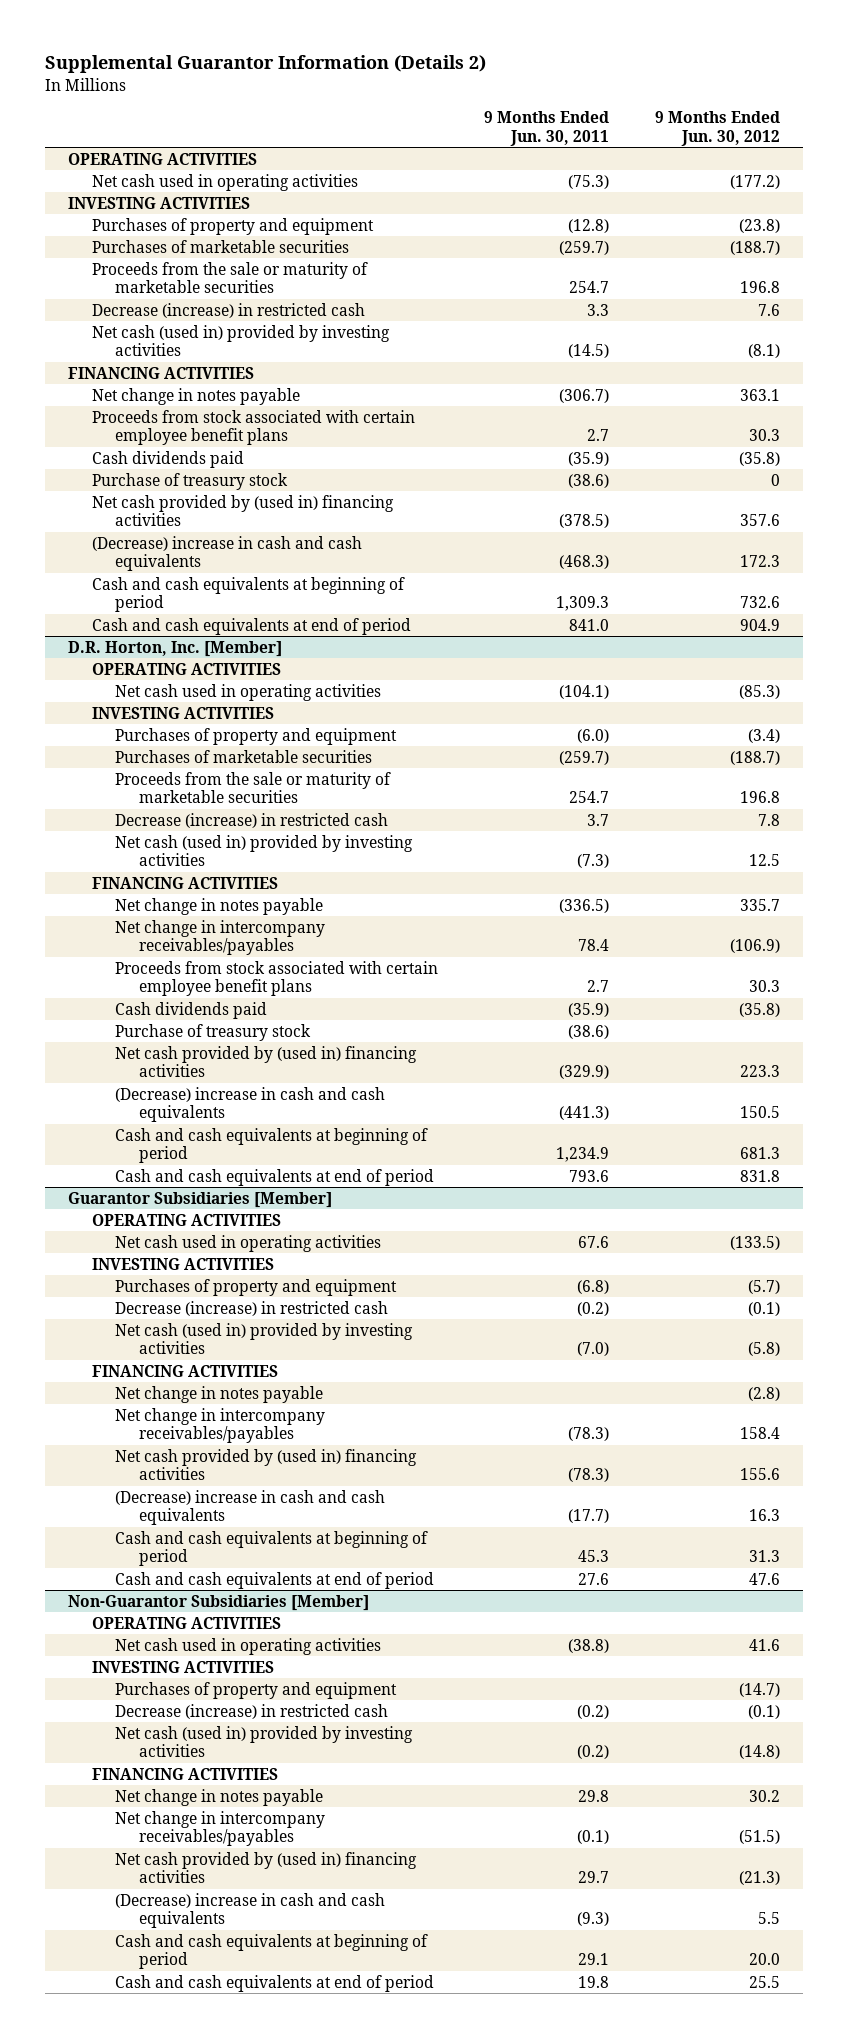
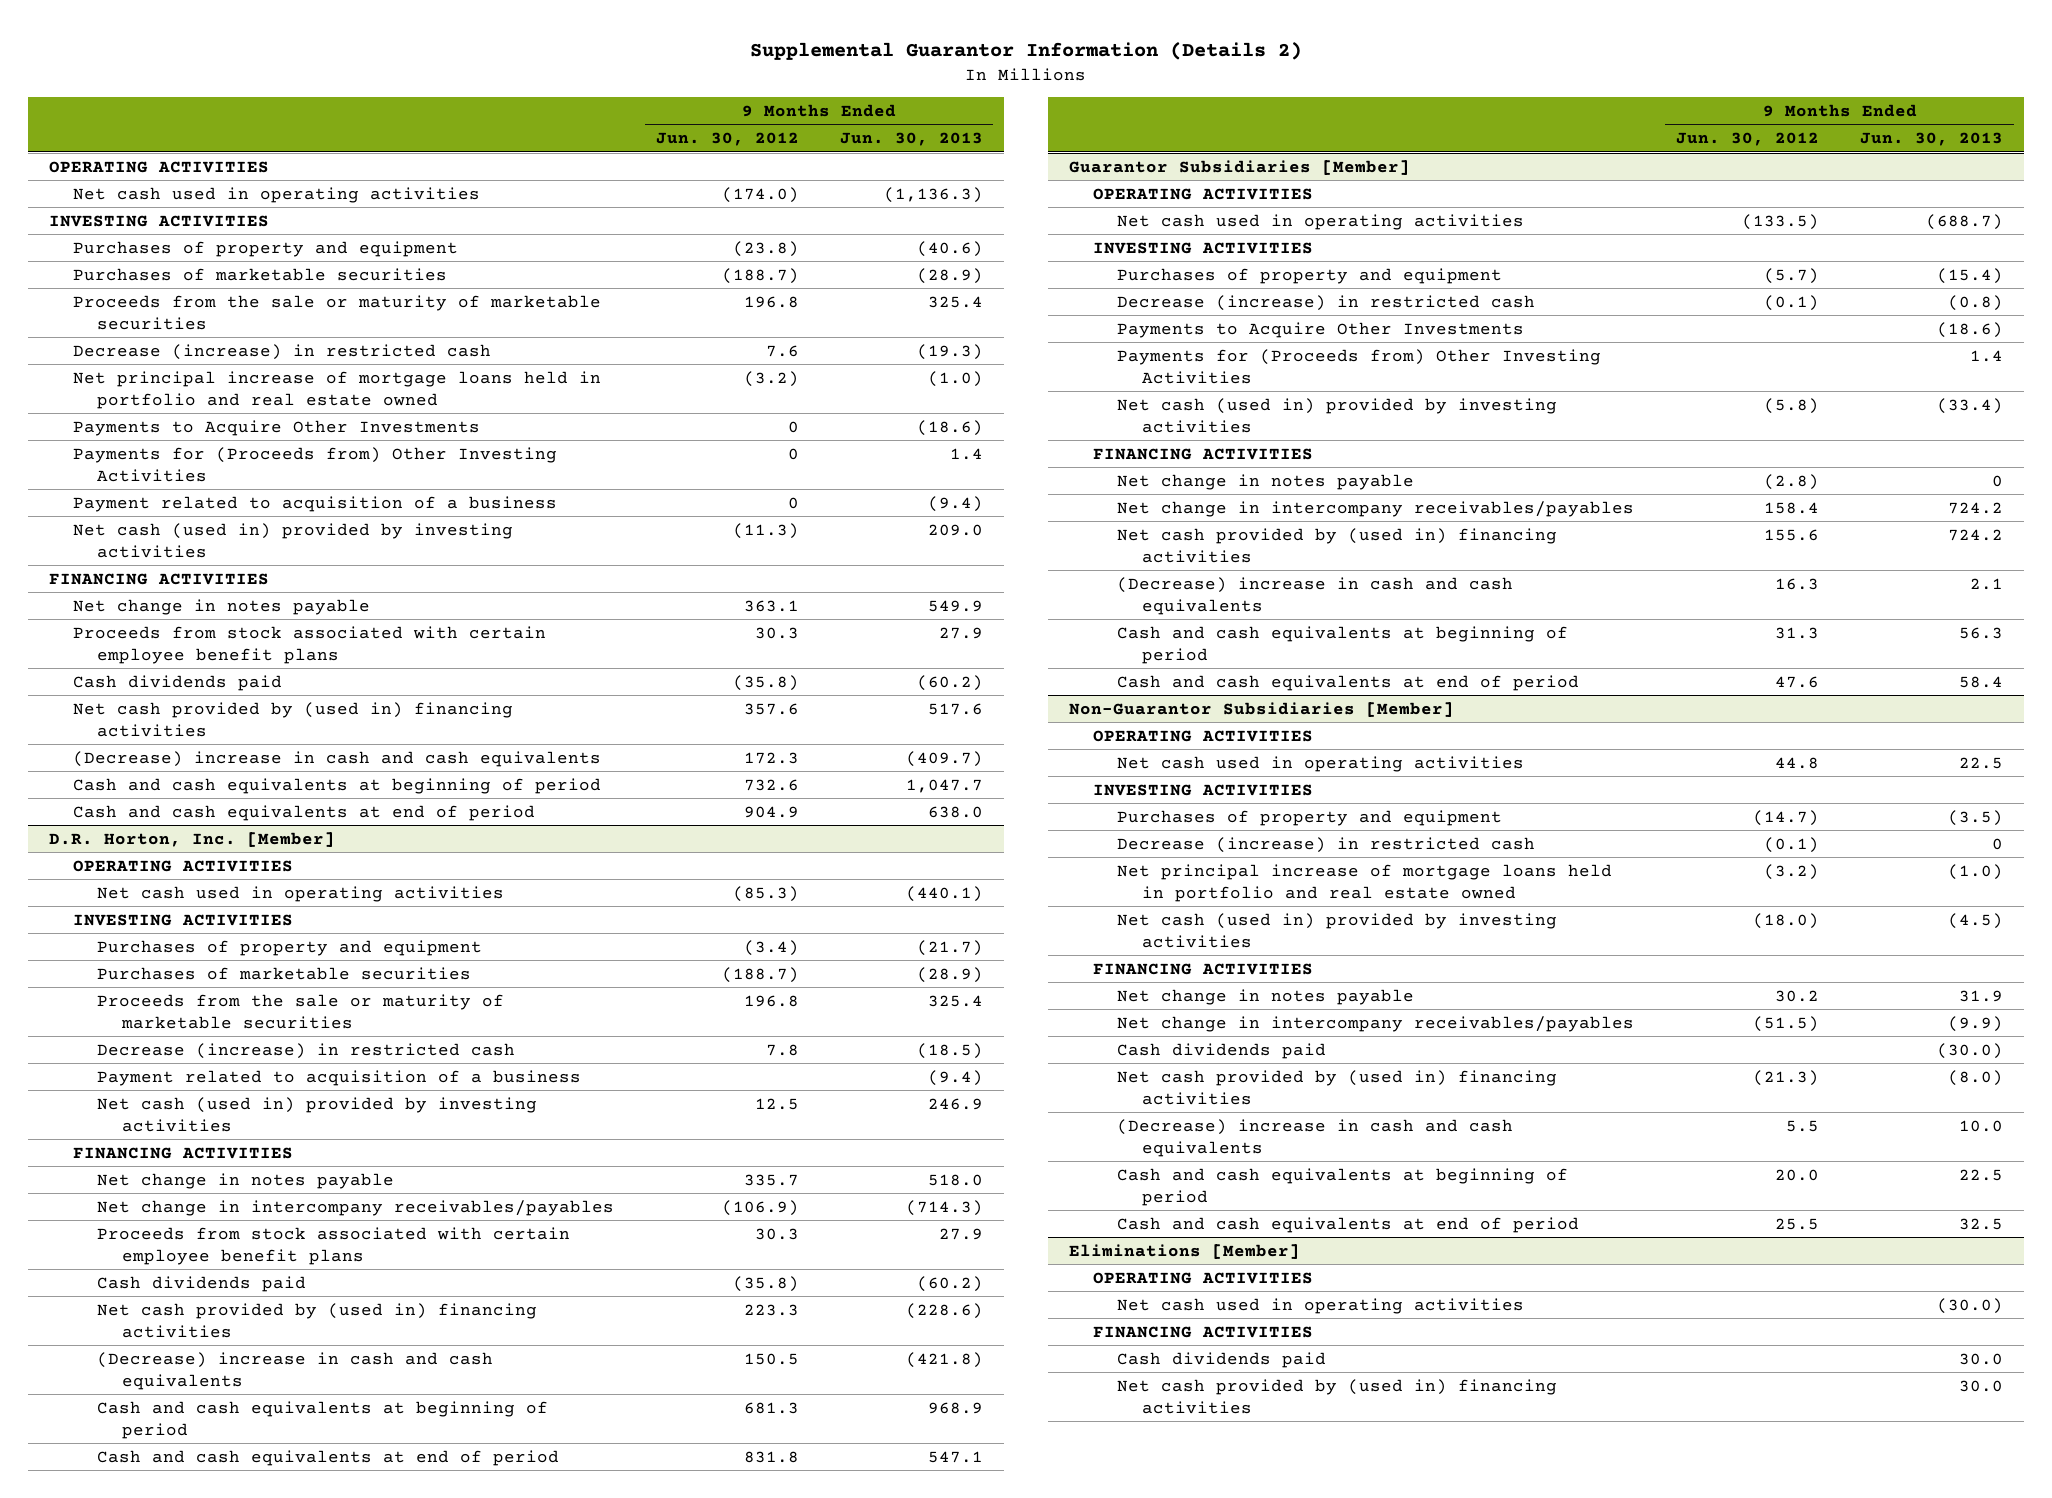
[484,111,610,146] 9 Months Ended Jun. 30, 2011 -> none
none -> [840,132,984,147] Jun. 30, 2013
[729,174,780,189] (177.2) -> [721,186,799,203] (174.0)
none -> [73,370,602,409] Net principal increase of mortgage loans held in portfolio and real estate owned
none -> [73,419,481,436] Payments to Acquire Other Investments
none -> [73,446,558,482] Payments for (Proceeds from) Other Investing Activities
none -> [73,495,558,512] Payment related to acquisition of a business
[747,344,780,359] (8.1) -> [732,522,799,539] (11.3)
[91,472,288,490] Purchase of treasury stock -> none
none -> [97,1069,582,1086] Payment related to acquisition of a business
[115,1023,312,1041] Purchase of treasury stock -> none
none -> [1117,321,1525,338] Payments to Acquire Other Investments
none -> [1117,348,1602,384] Payments for (Proceeds from) Other Investing Activities
[748,1638,780,1651] 41.6 -> [1774,756,1819,769] 44.8
none -> [1117,863,1613,902] Net principal increase of mortgage loans held in portfolio and real estate owned
[738,1745,780,1760] (14.8) -> [1752,912,1819,929] (18.0)
none -> [1117,1042,1327,1059] Cash dividends paid
none -> [1068,1243,1300,1259] Eliminations [Member]
none -> [1093,1271,1314,1284] OPERATING ACTIVITIES
none -> [1117,1297,1525,1314] Net cash used in operating activities
none -> [1093,1325,1314,1338] FINANCING ACTIVITIES
none -> [1117,1351,1327,1368] Cash dividends paid
none -> [1117,1378,1558,1414] Net cash provided by (used in) financing activities

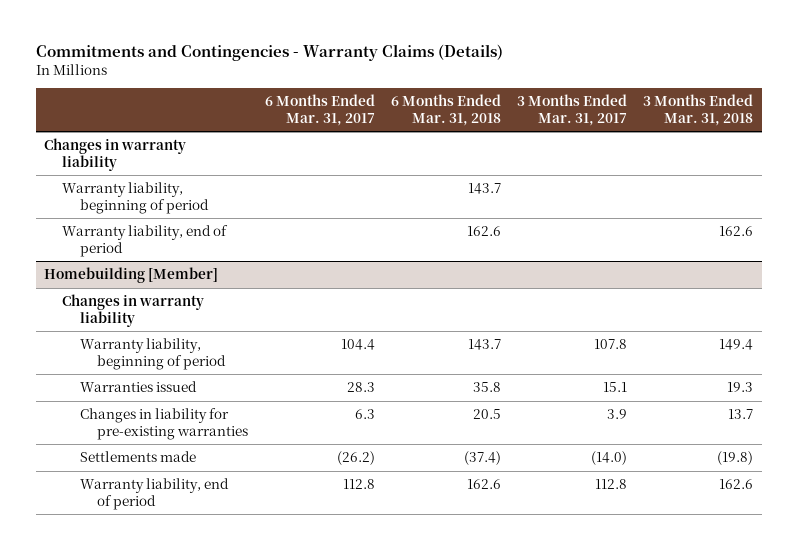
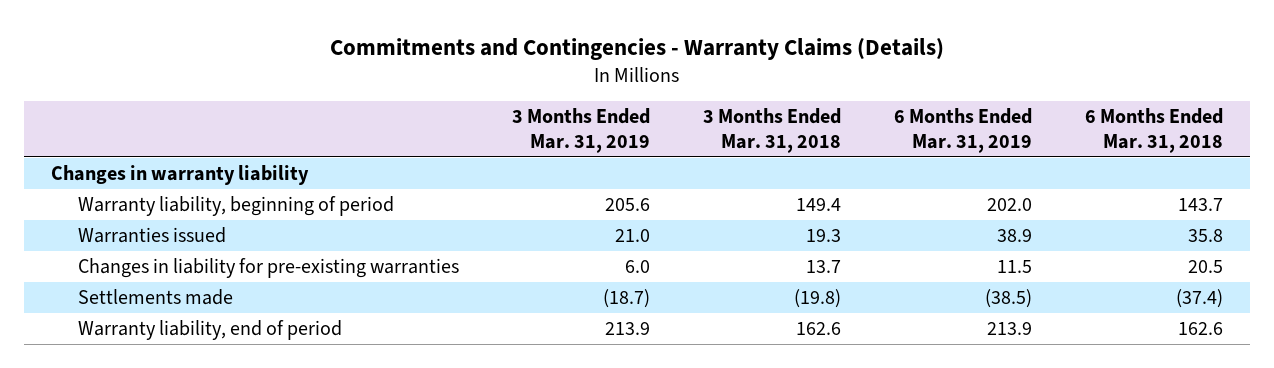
[264,94,375,126] 6 Months Ended Mar. 31, 2017 -> none
[517,94,628,126] 3 Months Ended Mar. 31, 2017 -> none
none -> [511,108,650,153] 3 Months Ended Mar. 31, 2019
none -> [894,108,1033,153] 6 Months Ended Mar. 31, 2019
[62,182,209,214] Warranty liability, beginning of period -> none
[62,225,229,257] Warranty liability, end of period -> none
[44,267,219,284] Homebuilding [Member] -> none
[62,294,205,327] Changes in warranty liability -> none

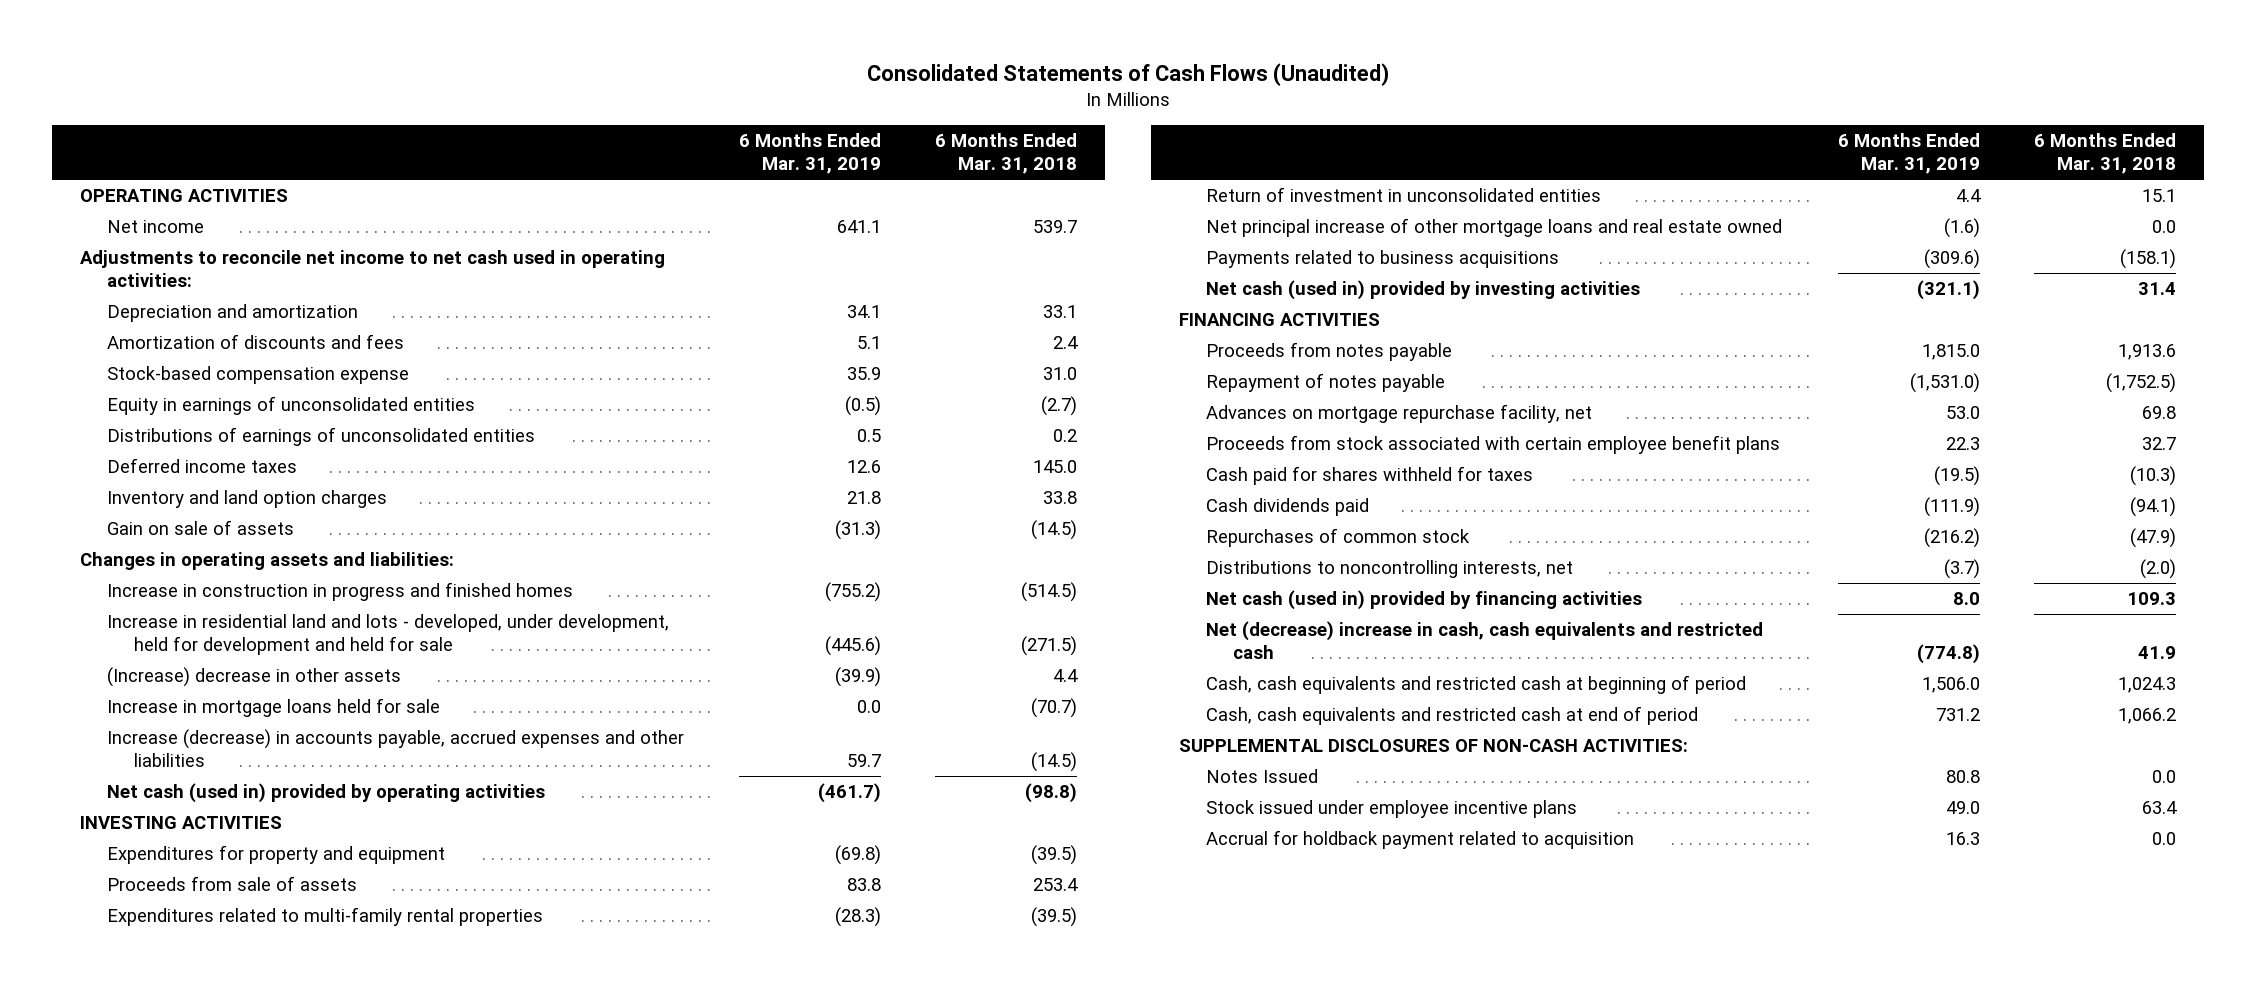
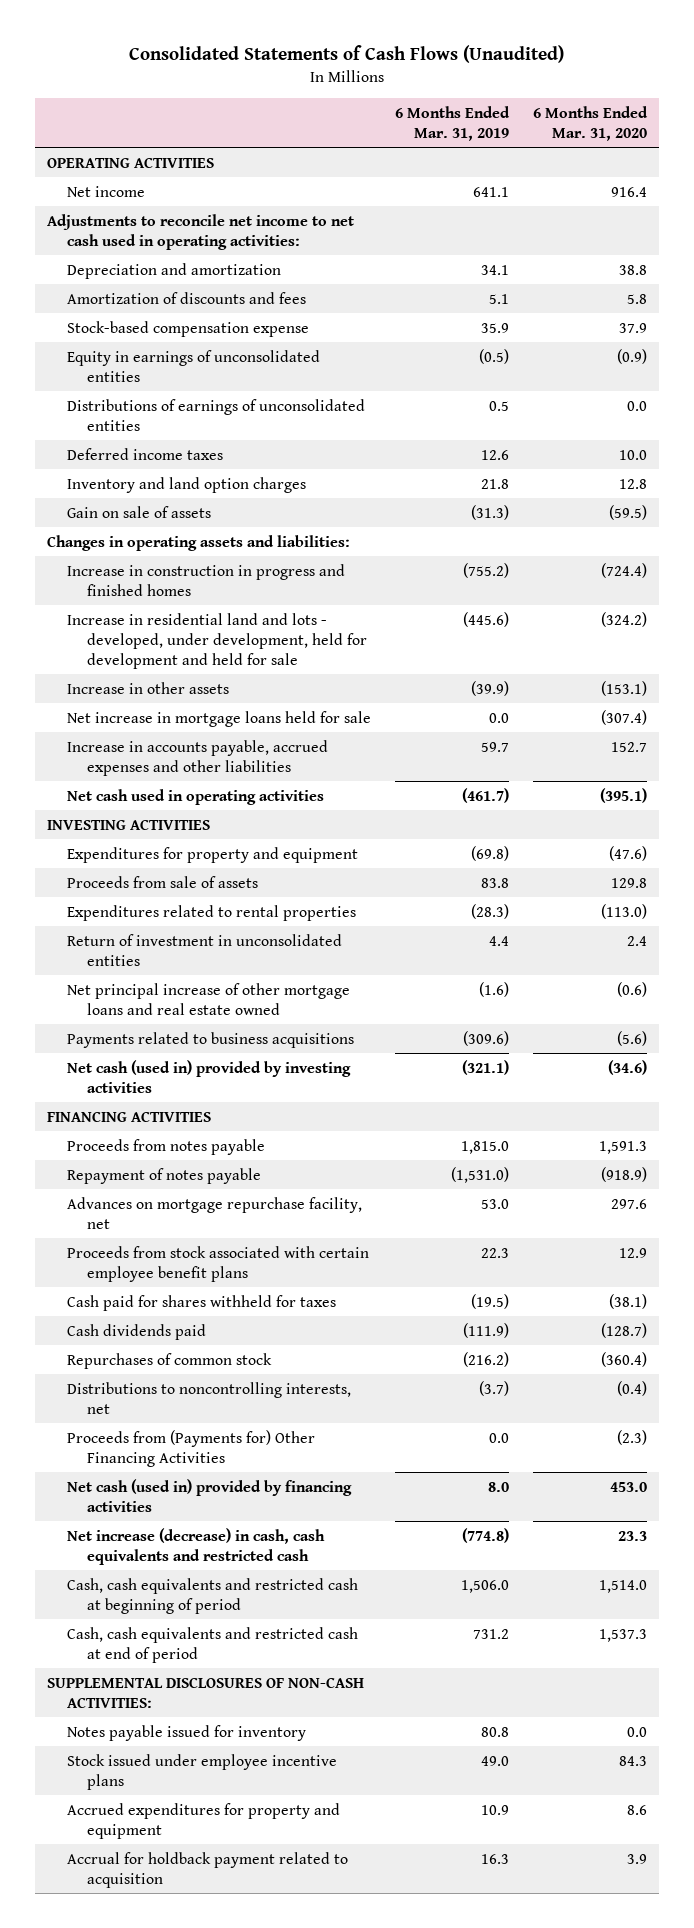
[935,133,1078,175] 6 Months Ended Mar. 31, 2018 -> none
none -> [532,105,648,141] 6 Months Ended Mar. 31, 2020
[106,667,401,688] (Increase) decrease in other assets -> [66,681,229,694] Increase in other assets
[106,698,440,718] Increase in mortgage loans held for sale -> [66,710,371,727] Net increase in mortgage loans held for sale
[106,729,684,768] Increase (decrease) in accounts payable, accrued expenses and other liabilities -> [66,739,328,776] Increase in accounts payable, accrued expenses and other liabilities
[106,783,545,804] Net cash (used in) provided by operating activities -> [66,788,324,805] Net cash used in operating activities
[106,907,543,927] Expenditures related to multi-family rental properties -> [66,904,356,921] Expenditures related to rental properties
none -> [66,1429,315,1467] Proceeds from (Payments for) Other Financing Activities
[1205,621,1763,660] Net (decrease) increase in cash, cash equivalents and restricted cash -> [66,1527,325,1565] Net increase (decrease) in cash, cash equivalents and restricted cash
[1205,769,1318,784] Notes Issued -> [66,1724,306,1741] Notes payable issued for inventory
none -> [66,1802,340,1839] Accrued expenditures for property and equipment

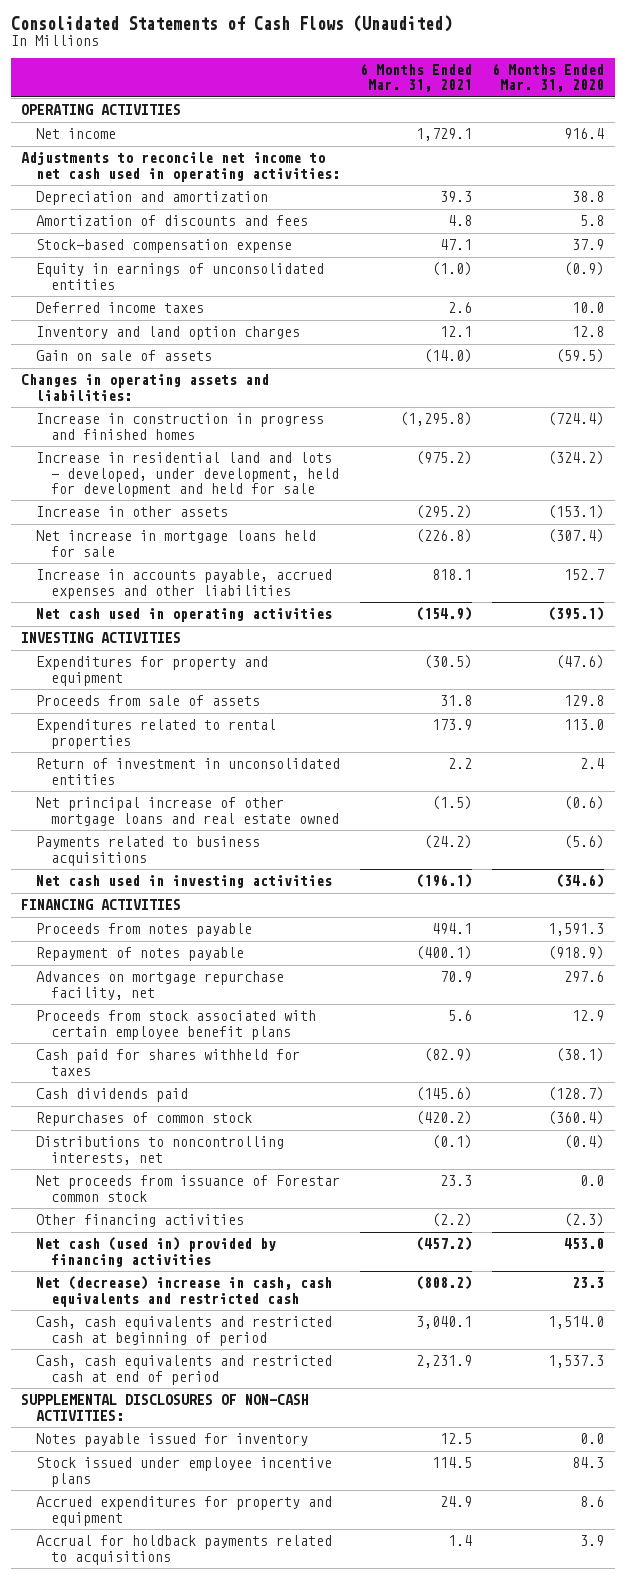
[394,105,510,141] 6 Months Ended Mar. 31, 2019 -> none
none -> [360,63,473,93] 6 Months Ended Mar. 31, 2021
[66,398,365,431] Distributions of earnings of unconsolidated entities -> none
[600,903,647,919] (113.0) -> [564,719,605,731] 113.0
[66,1059,351,1093] Net cash (used in) provided by investing activities -> [36,875,333,889] Net cash used in investing activities
none -> [36,1175,341,1202] Net proceeds from issuance of Forestar common stock
[66,1429,315,1467] Proceeds from (Payments for) Other Financing Activities -> [36,1214,245,1228] Other financing activities
[66,1527,325,1565] Net increase (decrease) in cash, cash equivalents and restricted cash -> [36,1276,333,1307] Net (decrease) increase in cash, cash equivalents and restricted cash
[66,1851,348,1888] Accrual for holdback payment related to acquisition -> [36,1535,333,1565] Accrual for holdback payments related to acquisitions

